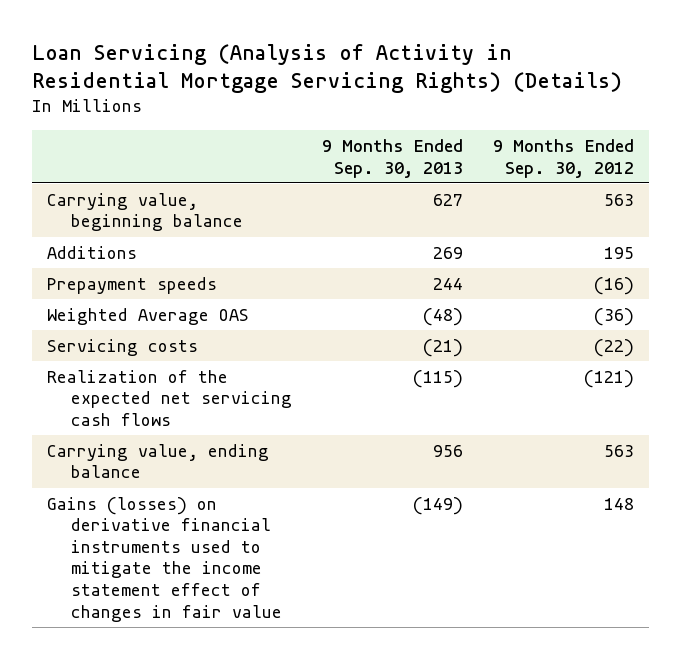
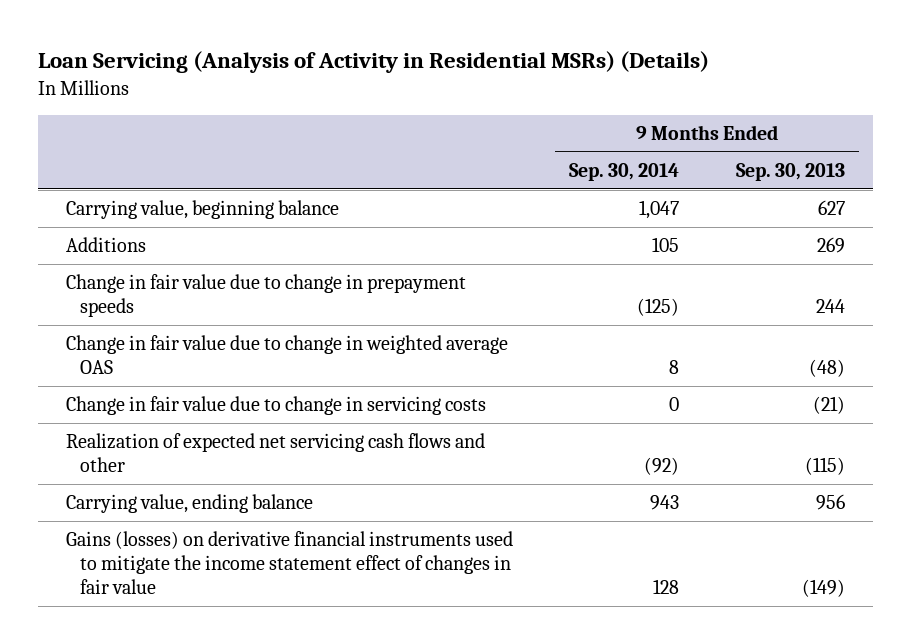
[31,43,622,93] Loan Servicing (Analysis of Activity in Residential Mortgage Servicing Rights) (Details) -> [37,51,709,74] Loan Servicing (Analysis of Activity in Residential MSRs) (Details)
[493,139,635,178] 9 Months Ended Sep. 30, 2012 -> none
none -> [569,163,680,182] Sep. 30, 2014
[46,276,217,294] Prepayment speeds -> [65,274,466,318] Change in fair value due to change in prepayment speeds
[46,307,249,325] Weighted Average OAS -> [65,335,508,375] Change in fair value due to change in weighted average OAS
[46,338,198,356] Servicing costs -> [65,396,486,416] Change in fair value due to change in servicing costs
[46,369,293,426] Realization of the expected net servicing cash flows -> [65,433,485,473] Realization of expected net servicing cash flows and other

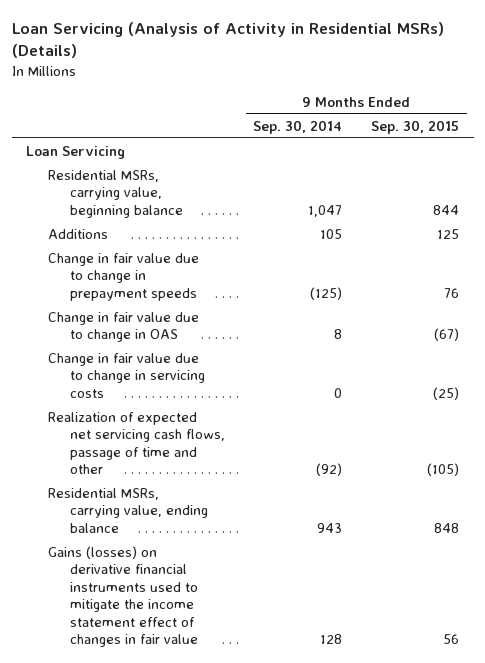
[735,163,845,182] Sep. 30, 2013 -> none
none -> [371,119,460,134] Sep. 30, 2015
none -> [26,145,126,159] Loan Servicing
[65,200,339,220] Carrying value, beginning balance -> [47,169,183,218] Residential MSRs, carrying value, beginning balance
[65,335,508,375] Change in fair value due to change in weighted average OAS -> [47,311,199,343] Change in fair value due to change in OAS
[65,433,485,473] Realization of expected net servicing cash flows and other -> [47,411,225,475] Realization of expected net servicing cash flows, passage of time and other
[65,494,313,514] Carrying value, ending balance -> [47,487,208,533] Residential MSRs, carrying value, ending balance

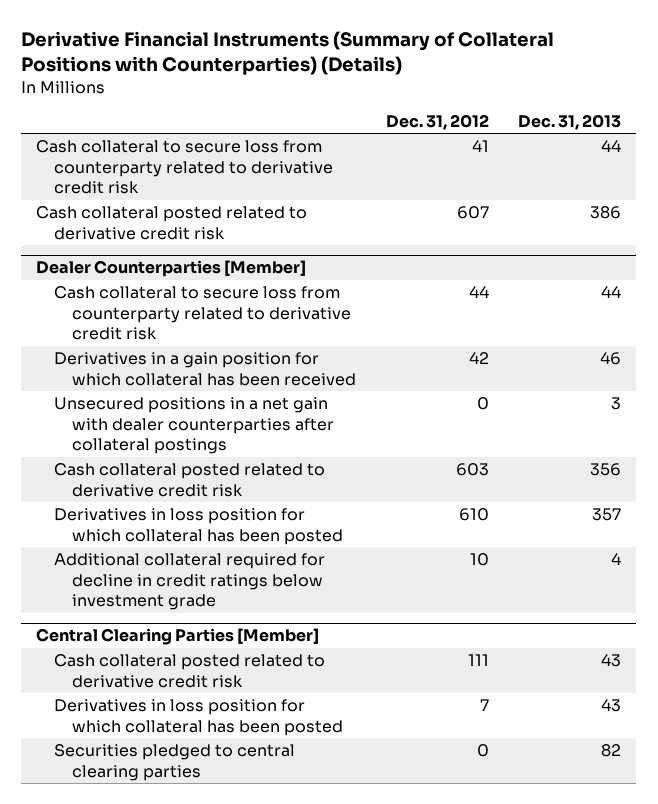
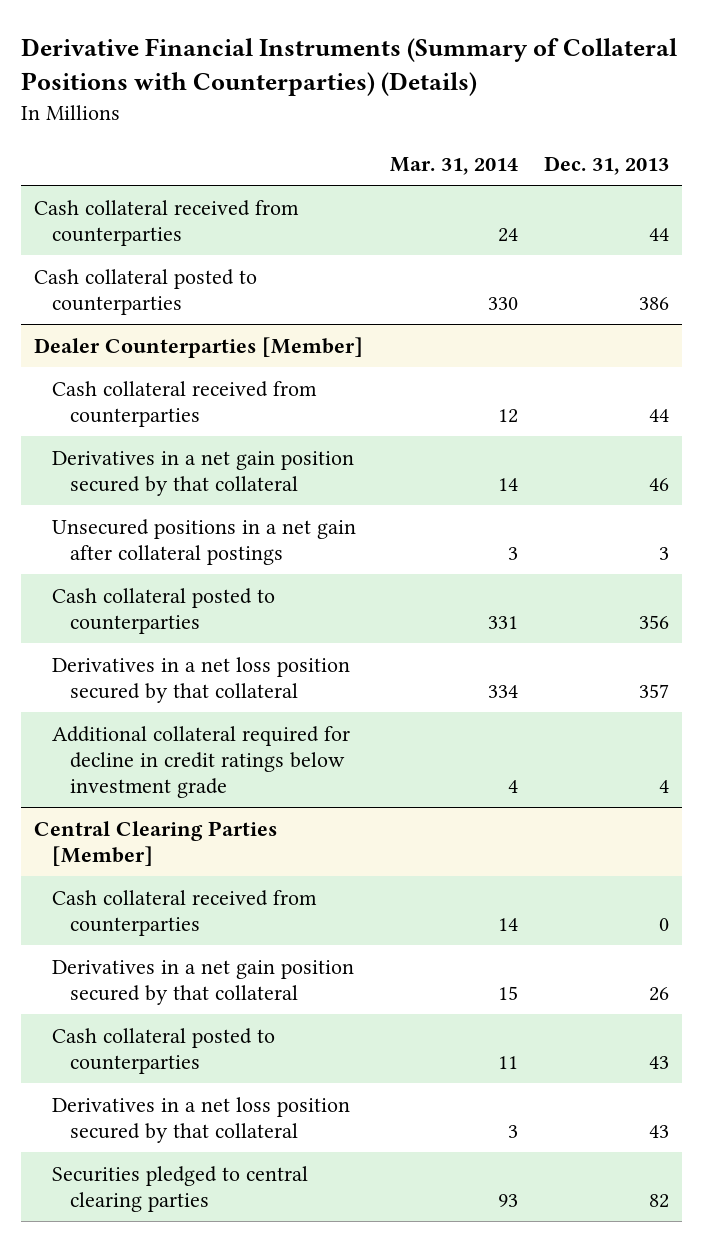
[385,113,489,130] Dec. 31, 2012 -> none
none -> [389,157,518,176] Mar. 31, 2014
[36,140,334,195] Cash collateral to secure loss from counterparty related to derivative credit risk -> [34,199,300,246] Cash collateral received from counterparties
[36,206,308,240] Cash collateral posted related to derivative credit risk -> [34,268,258,315] Cash collateral posted to counterparties
[54,286,351,341] Cash collateral to secure loss from counterparty related to derivative credit risk -> [52,380,318,427] Cash collateral received from counterparties
[54,352,356,386] Derivatives in a gain position for which collateral has been received -> [52,450,355,496] Derivatives in a net gain position secured by that collateral
[54,397,334,455] Unsecured positions in a net gain with dealer counterparties after collateral postings -> [52,518,357,565] Unsecured positions in a net gain after collateral postings
[54,463,326,497] Cash collateral posted related to derivative credit risk -> [52,587,276,634] Cash collateral posted to counterparties
[54,508,343,545] Derivatives in loss position for which collateral has been posted -> [52,656,351,703] Derivatives in a net loss position secured by that collateral
none -> [52,889,318,936] Cash collateral received from counterparties
none -> [52,959,355,1005] Derivatives in a net gain position secured by that collateral
[54,654,326,688] Cash collateral posted related to derivative credit risk -> [52,1027,276,1074] Cash collateral posted to counterparties
[54,699,343,736] Derivatives in loss position for which collateral has been posted -> [52,1096,351,1143] Derivatives in a net loss position secured by that collateral

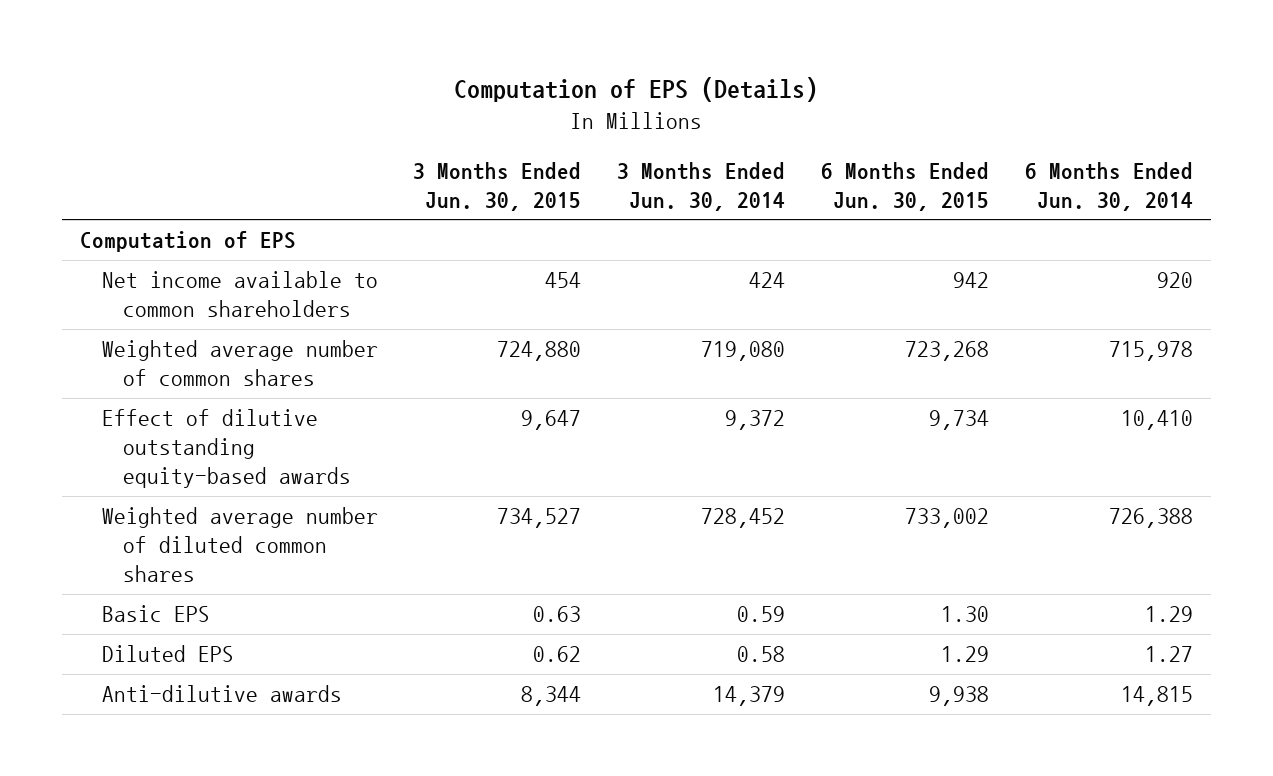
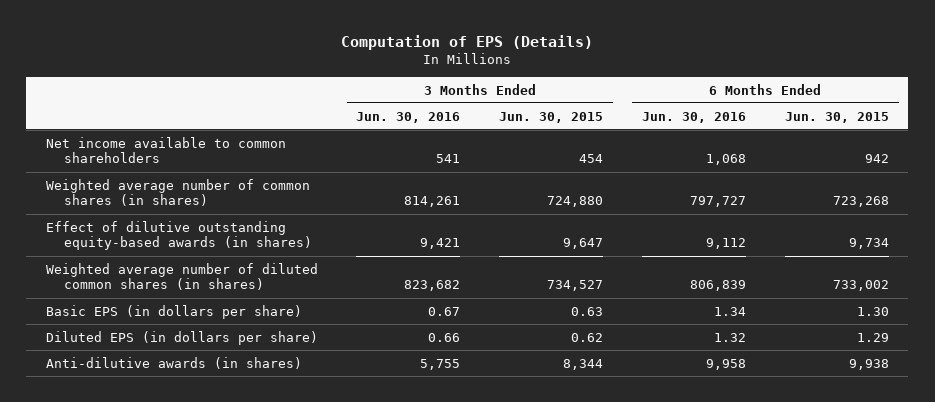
[617,161,786,211] 3 Months Ended Jun. 30, 2014 -> none
[1024,161,1193,211] 6 Months Ended Jun. 30, 2014 -> none
none -> [356,111,461,123] Jun. 30, 2016
none -> [642,111,747,123] Jun. 30, 2016
[79,231,296,253] Computation of EPS -> none
[101,340,378,387] Weighted average number of common shares -> [45,178,310,207] Weighted average number of common shares (in shares)
[101,409,352,489] Effect of dilutive outstanding equity-based awards -> [45,220,313,251] Effect of dilutive outstanding equity-based awards (in shares)
[101,507,378,583] Weighted average number of diluted common shares -> [45,262,318,291] Weighted average number of diluted common shares (in shares)
[101,605,210,623] Basic EPS -> [45,304,302,319] Basic EPS (in dollars per share)
[101,645,234,663] Diluted EPS -> [45,330,318,345] Diluted EPS (in dollars per share)
[101,685,342,703] Anti-dilutive awards -> [45,356,302,369] Anti-dilutive awards (in shares)

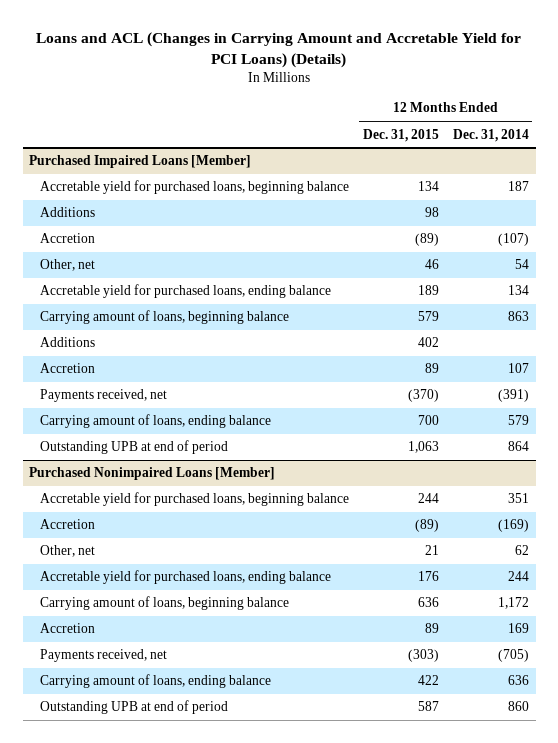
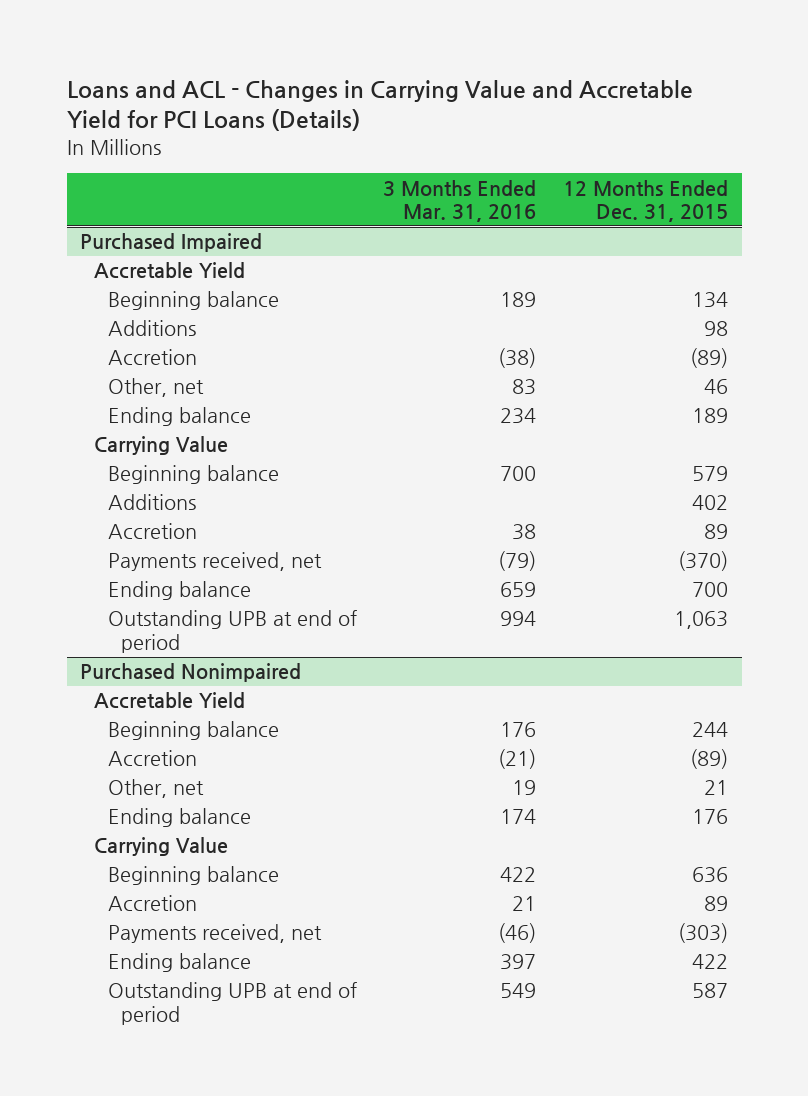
[36,32,522,68] Loans and ACL (Changes in Carrying Amount and Accretable Yield for PCI Loans) (Details) -> [66,80,693,132] Loans and ACL - Changes in Carrying Value and Accretable Yield for PCI Loans (Details)
[452,128,529,142] Dec. 31, 2014 -> none
none -> [383,179,537,223] 3 Months Ended Mar. 31, 2016
[29,155,252,169] Purchased Impaired Loans [Member] -> [80,233,263,253] Purchased Impaired
none -> [93,262,245,280] Accretable Yield
[39,180,349,195] Accretable yield for purchased loans, beginning balance -> [107,291,279,311] Beginning balance
[39,284,331,299] Accretable yield for purchased loans, ending balance -> [107,407,251,427] Ending balance
none -> [93,436,228,456] Carrying Value
[39,310,289,325] Carrying amount of loans, beginning balance -> [107,465,279,485] Beginning balance
[39,414,271,429] Carrying amount of loans, ending balance -> [107,581,251,601] Ending balance
[29,467,276,481] Purchased Nonimpaired Loans [Member] -> [80,663,302,683] Purchased Nonimpaired
none -> [93,692,245,710] Accretable Yield
[39,492,349,507] Accretable yield for purchased loans, beginning balance -> [107,721,279,741] Beginning balance
[39,570,331,585] Accretable yield for purchased loans, ending balance -> [107,808,251,828] Ending balance
none -> [93,837,228,857] Carrying Value
[39,596,289,611] Carrying amount of loans, beginning balance -> [107,866,279,886] Beginning balance
[39,674,271,689] Carrying amount of loans, ending balance -> [107,953,251,973] Ending balance

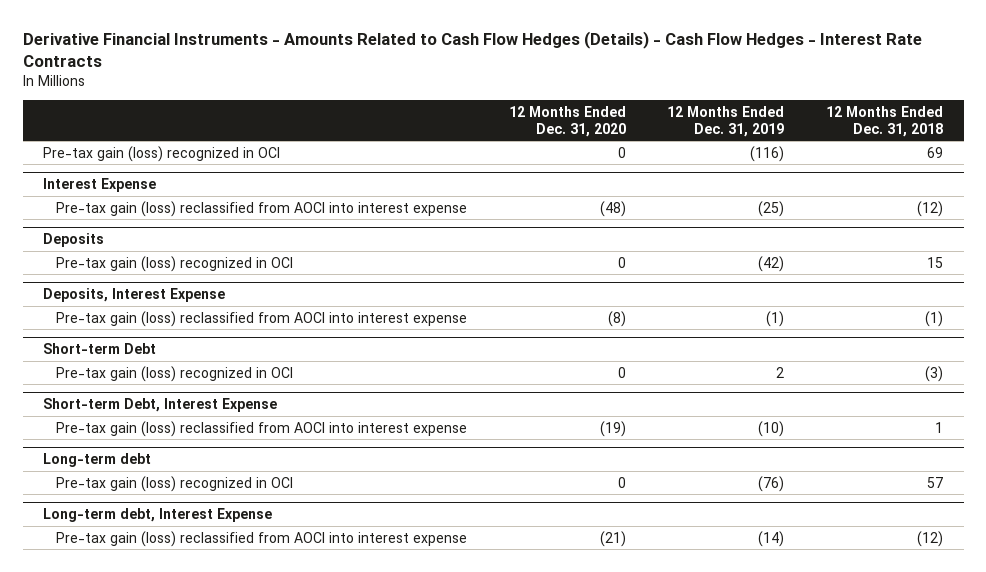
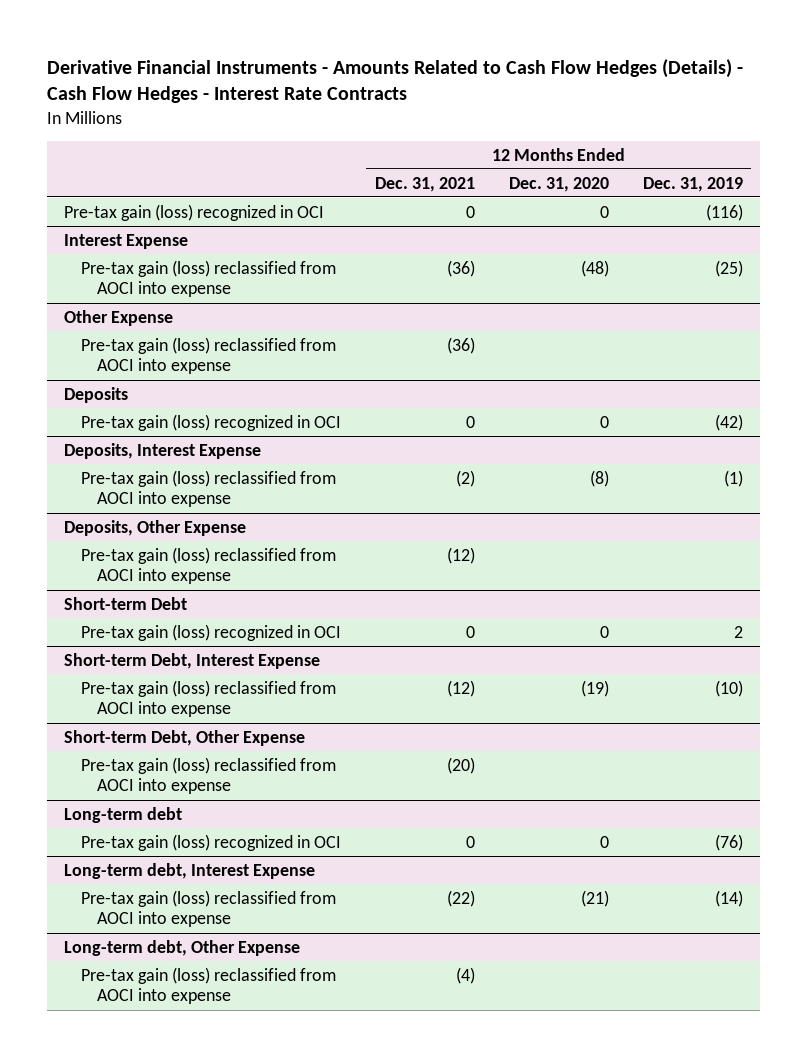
[825,105,943,137] 12 Months Ended Dec. 31, 2018 -> none
none -> [374,176,475,192] Dec. 31, 2021
[56,200,468,217] Pre-tax gain (loss) reclassified from AOCI into interest expense -> [80,259,336,298] Pre-tax gain (loss) reclassified from AOCI into expense
none -> [63,309,173,326] Other Expense
none -> [80,336,336,375] Pre-tax gain (loss) reclassified from AOCI into expense
[56,310,468,327] Pre-tax gain (loss) reclassified from AOCI into interest expense -> [80,469,336,508] Pre-tax gain (loss) reclassified from AOCI into expense
none -> [63,519,246,536] Deposits, Other Expense
none -> [80,546,336,585] Pre-tax gain (loss) reclassified from AOCI into expense
[56,420,468,437] Pre-tax gain (loss) reclassified from AOCI into interest expense -> [80,679,336,718] Pre-tax gain (loss) reclassified from AOCI into expense
none -> [63,729,305,746] Short-term Debt, Other Expense
none -> [80,756,336,795] Pre-tax gain (loss) reclassified from AOCI into expense
[56,530,468,547] Pre-tax gain (loss) reclassified from AOCI into interest expense -> [80,889,336,928] Pre-tax gain (loss) reclassified from AOCI into expense
none -> [63,939,300,956] Long-term debt, Other Expense
none -> [80,966,336,1005] Pre-tax gain (loss) reclassified from AOCI into expense

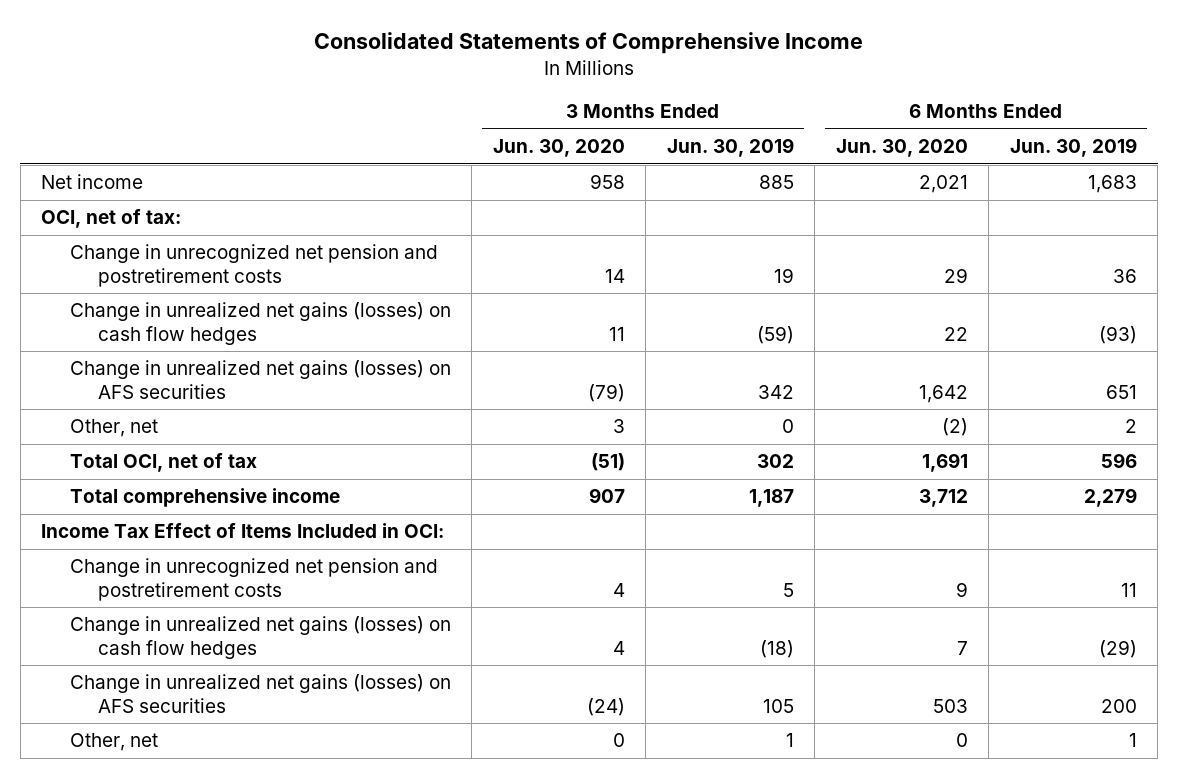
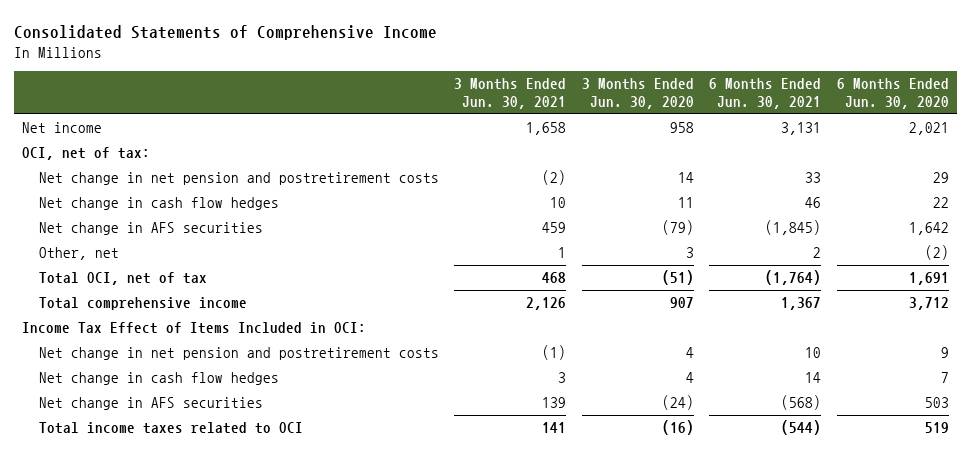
[666,137,794,157] Jun. 30, 2019 -> none
[1009,137,1137,157] Jun. 30, 2019 -> none
none -> [454,78,567,110] 3 Months Ended Jun. 30, 2021
none -> [709,78,822,110] 6 Months Ended Jun. 30, 2021
[69,244,438,287] Change in unrecognized net pension and postretirement costs -> [38,172,439,186] Net change in net pension and postretirement costs
[69,302,451,345] Change in unrealized net gains (losses) on cash flow hedges -> [38,197,279,211] Net change in cash flow hedges
[69,360,451,399] Change in unrealized net gains (losses) on AFS securities -> [38,222,263,236] Net change in AFS securities
[69,733,158,752] Other, net -> none
[69,558,438,601] Change in unrecognized net pension and postretirement costs -> [38,347,439,361] Net change in net pension and postretirement costs
[69,616,451,659] Change in unrealized net gains (losses) on cash flow hedges -> [38,372,279,386] Net change in cash flow hedges
[69,674,451,713] Change in unrealized net gains (losses) on AFS securities -> [38,397,263,411] Net change in AFS securities
none -> [38,422,303,435] Total income taxes related to OCI

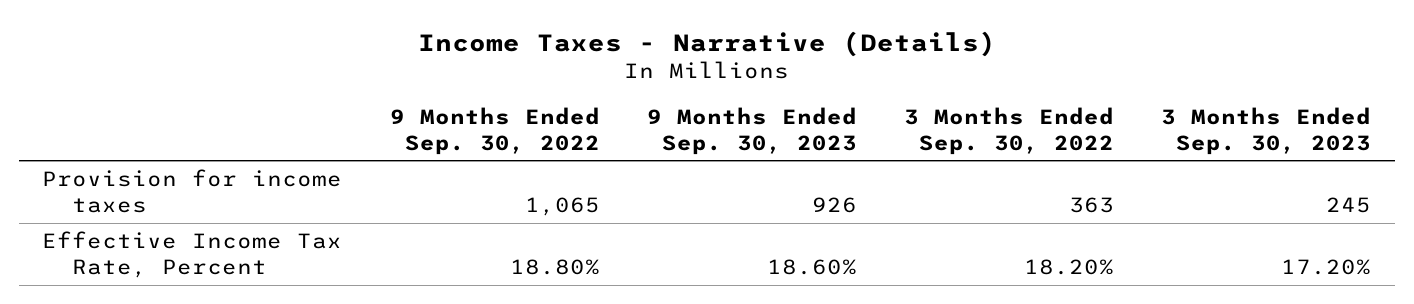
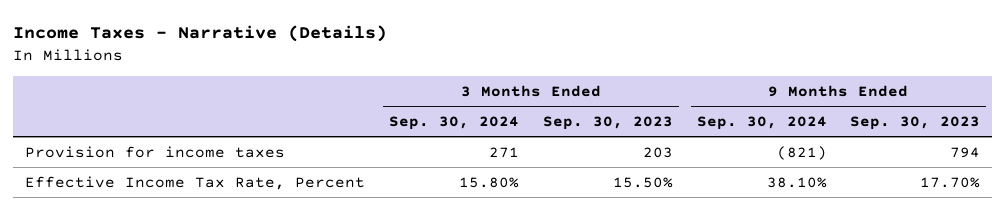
[389,107,600,155] 9 Months Ended Sep. 30, 2022 -> none
[904,107,1115,155] 3 Months Ended Sep. 30, 2022 -> none
none -> [388,116,519,131] Sep. 30, 2024
none -> [696,116,827,131] Sep. 30, 2024
[811,196,857,213] 926 -> [950,146,981,158] 794
[1326,196,1372,213] 245 -> [642,146,673,158] 203
[766,258,857,275] 18.60% -> [920,176,981,188] 17.70%
[1281,258,1372,275] 17.20% -> [612,176,673,188] 15.50%

